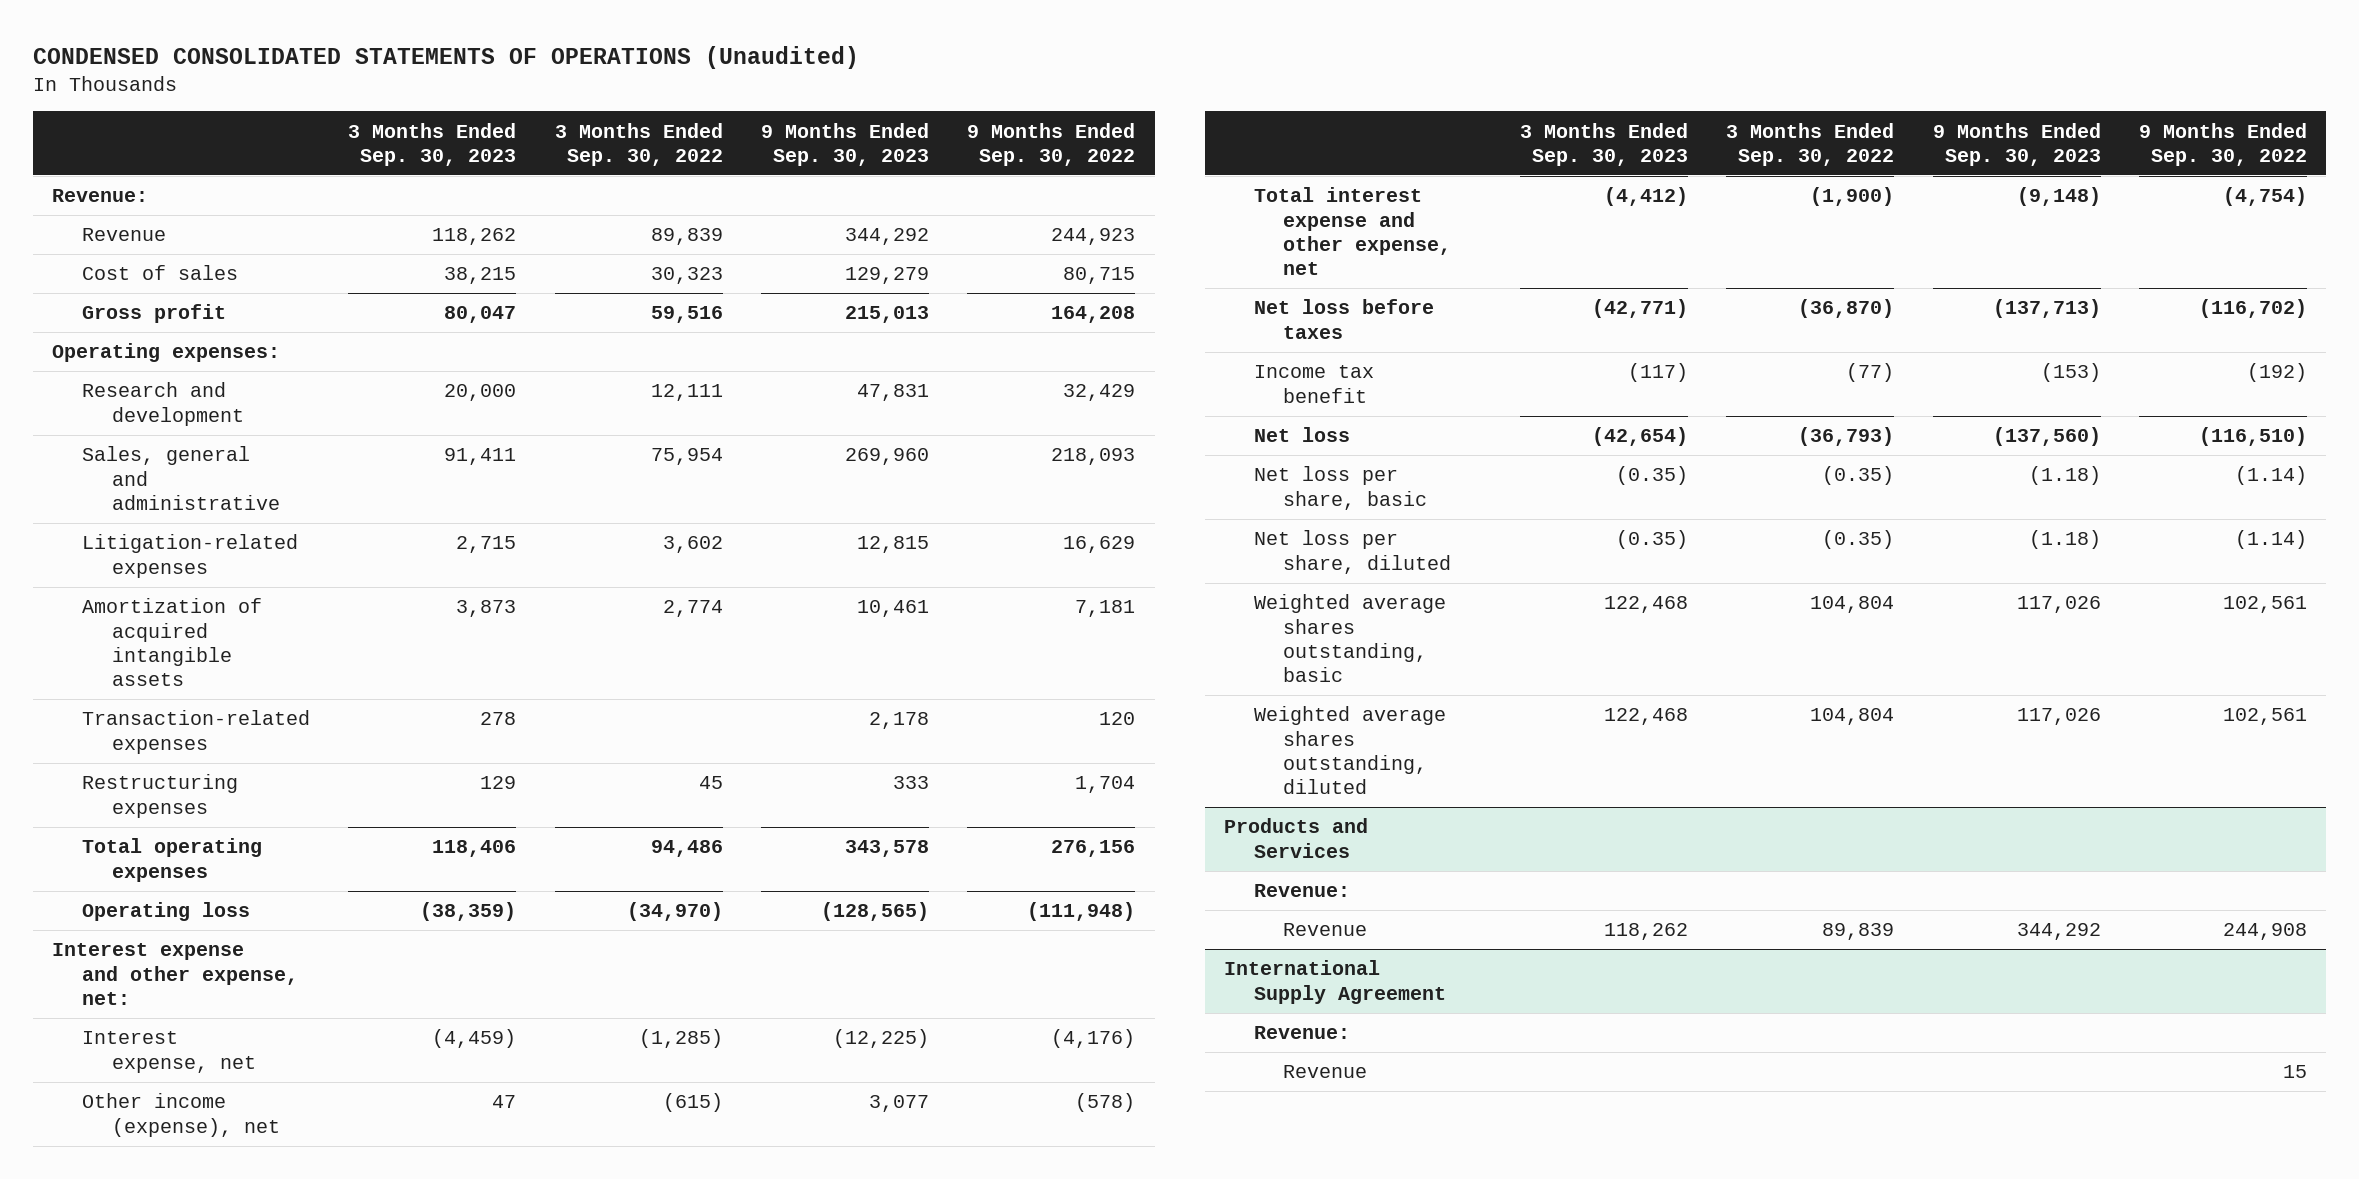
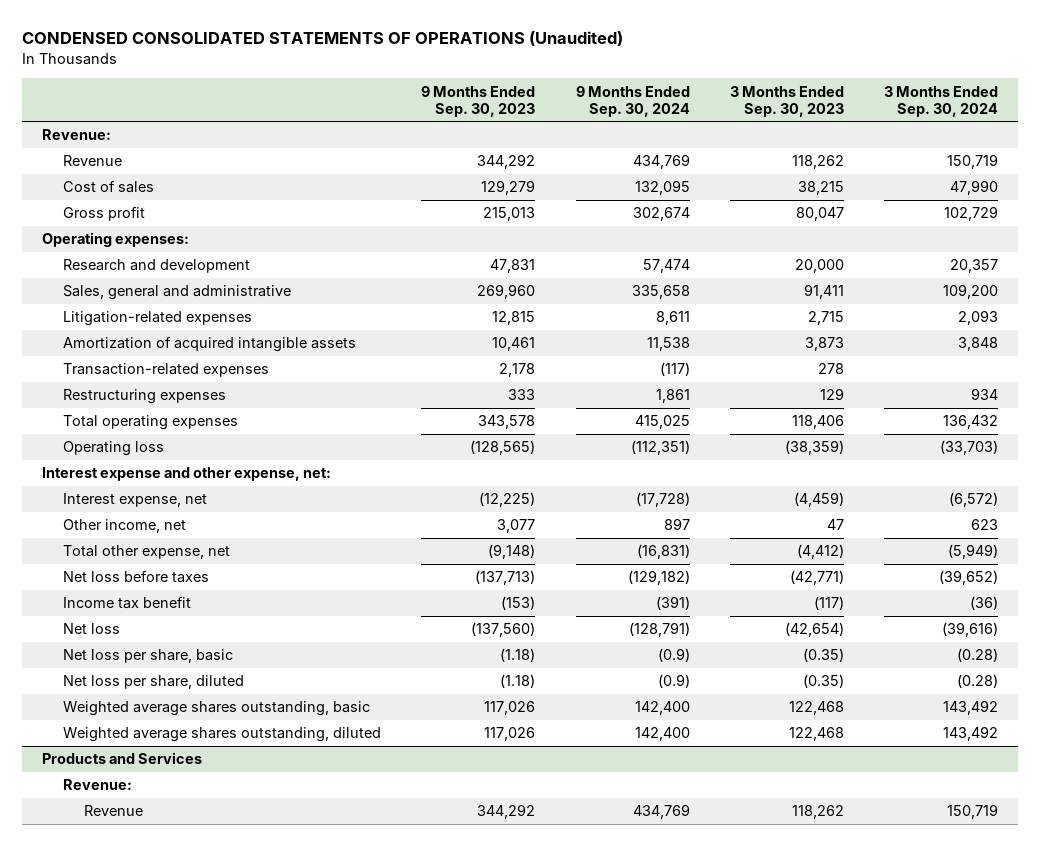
[554,122,723,167] 3 Months Ended Sep. 30, 2022 -> none
[967,122,1136,167] 9 Months Ended Sep. 30, 2022 -> none
none -> [575,85,690,117] 9 Months Ended Sep. 30, 2024
none -> [884,85,999,117] 3 Months Ended Sep. 30, 2024
[82,1093,280,1137] Other income (expense), net -> [63,519,187,534] Other income, net
[1253,187,1452,276] Total interest expense and other expense, net -> [63,545,231,560] Total other expense, net
[1223,960,1446,1004] International Supply Agreement -> none
[1253,1026,1350,1040] Revenue: -> none
[1283,1065,1368,1079] Revenue -> none

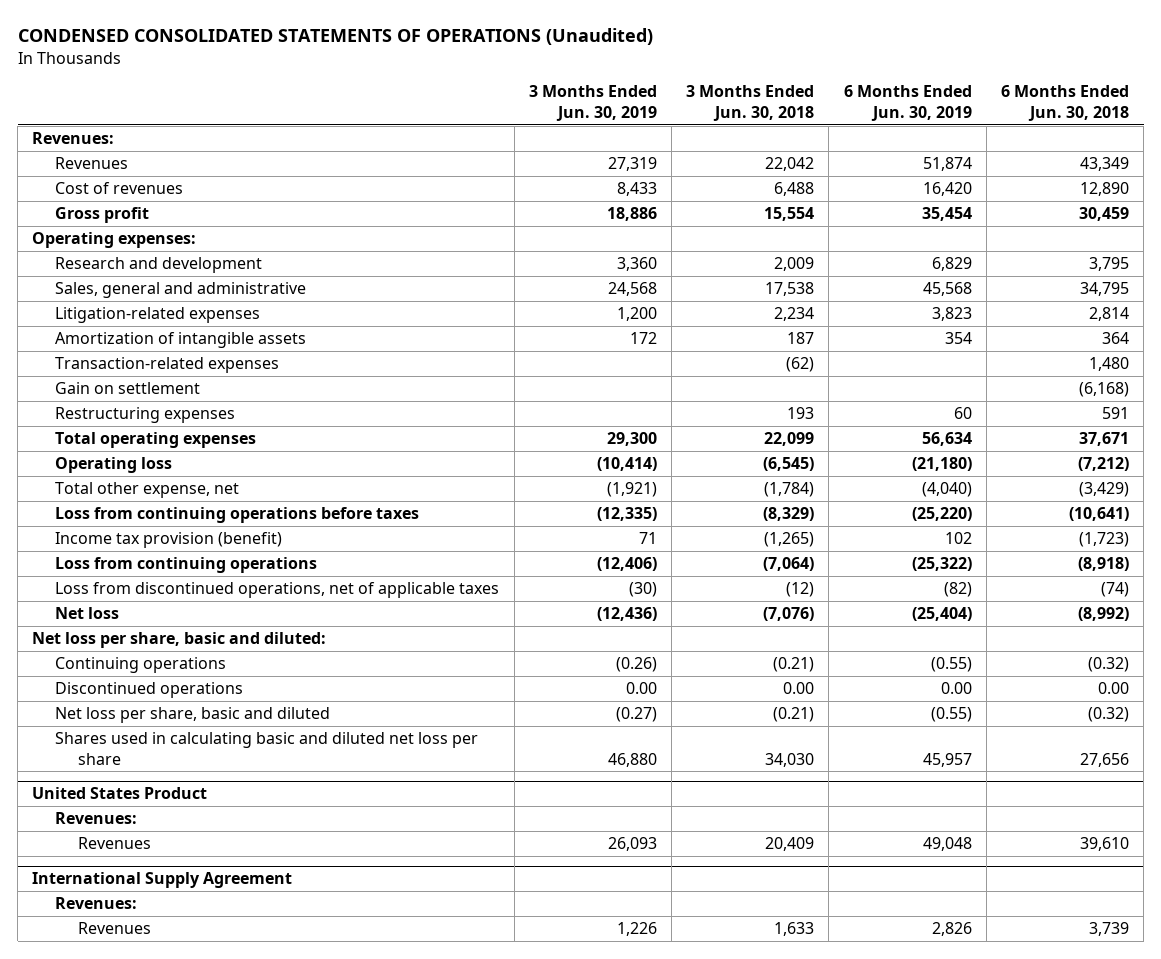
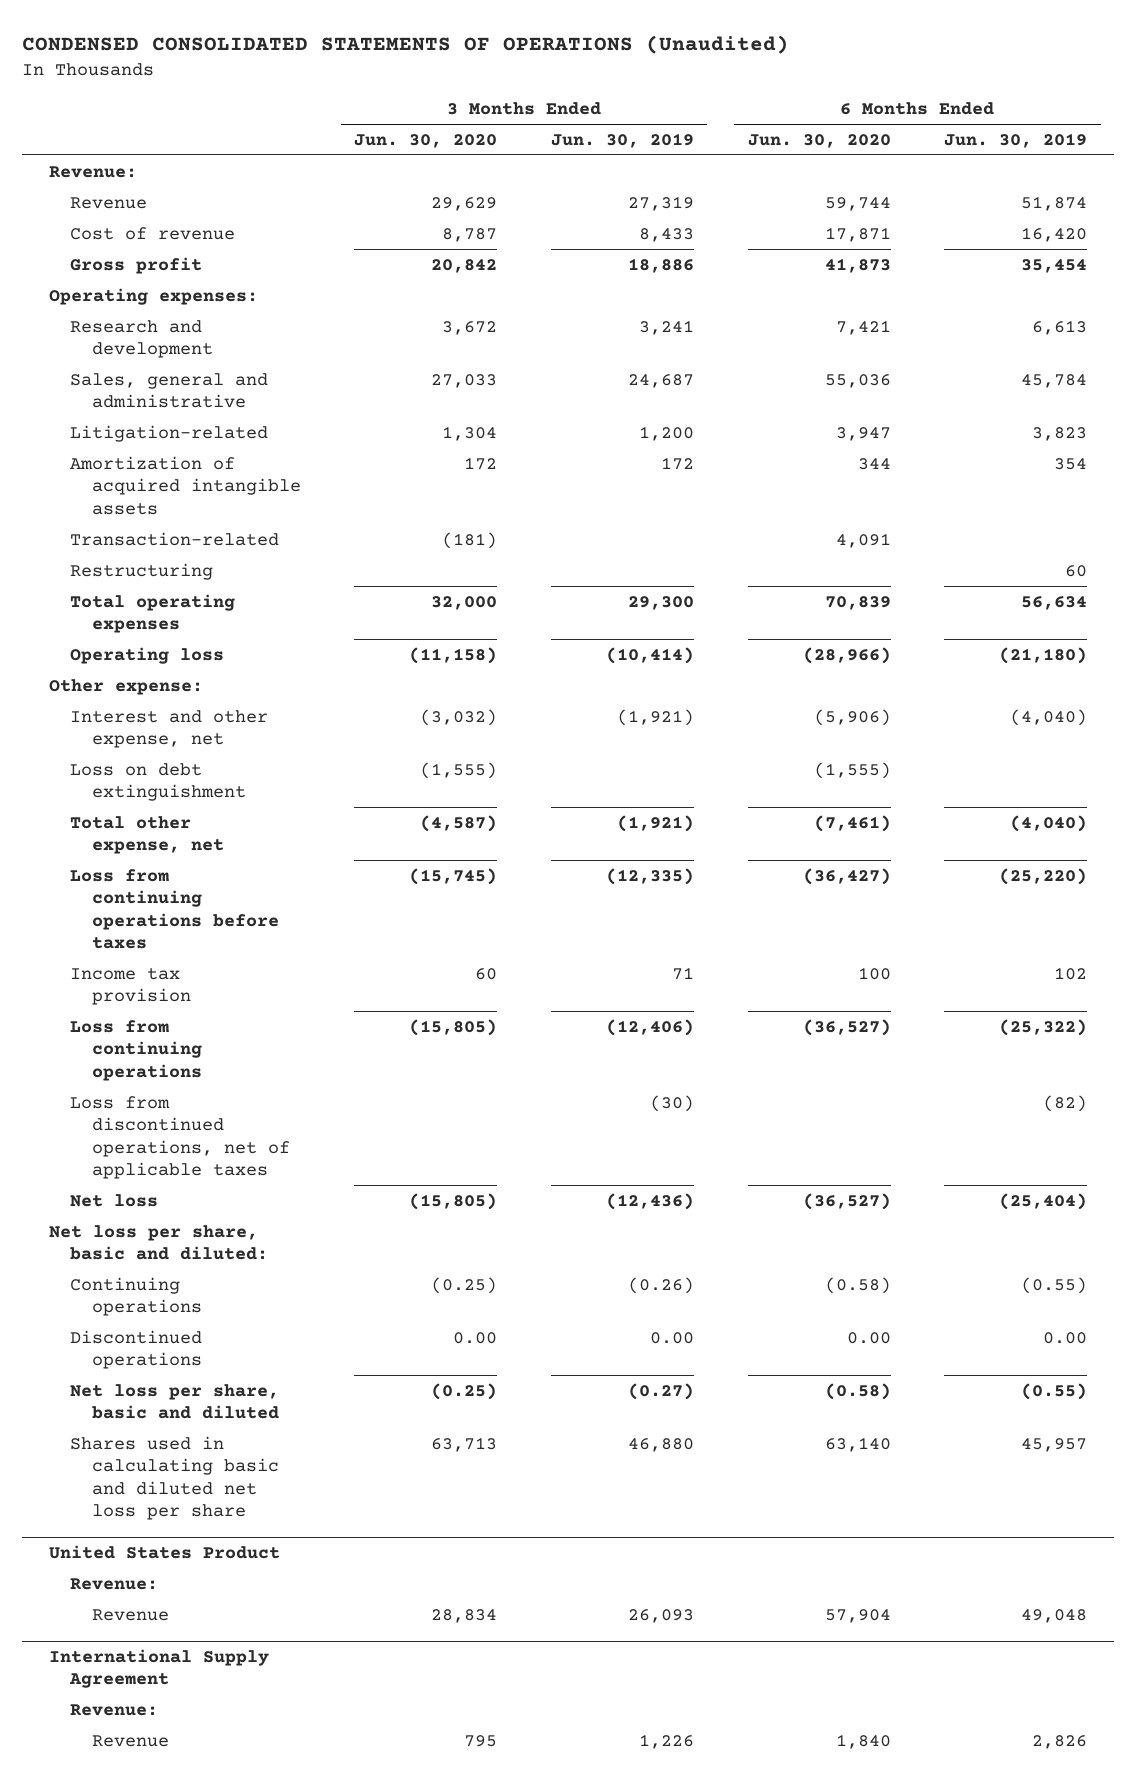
[686,85,815,121] 3 Months Ended Jun. 30, 2018 -> none
[1001,85,1130,121] 6 Months Ended Jun. 30, 2018 -> none
none -> [354,133,498,148] Jun. 30, 2020
none -> [747,133,891,148] Jun. 30, 2020
[32,132,115,145] Revenues: -> [48,165,137,178] Revenue:
[55,157,129,170] Revenues -> [70,196,148,209] Revenue
[55,182,184,195] Cost of revenues -> [70,226,236,240] Cost of revenue
[55,382,201,395] Gain on settlement -> none
[616,257,657,272] 3,360 -> [639,319,695,335] 3,241
[931,257,972,272] 6,829 -> [1032,319,1088,335] 6,613
[607,282,657,297] 24,568 -> [628,373,695,388] 24,687
[922,282,972,297] 45,568 -> [1021,373,1088,388] 45,784
[55,307,261,324] Litigation-related expenses -> [70,424,269,442] Litigation-related
[55,332,307,349] Amortization of intangible assets -> [70,455,301,515] Amortization of acquired intangible assets
[55,357,280,374] Transaction-related expenses -> [70,531,280,546] Transaction-related
[55,407,236,424] Restructuring expenses -> [70,562,214,580] Restructuring
none -> [48,678,203,695] Other expense:
none -> [70,709,269,749] Interest and other expense, net
none -> [70,762,246,802] Loss on debt extinguishment
[55,532,283,549] Income tax provision (benefit) -> [70,967,191,1006] Income tax provision
[55,812,138,825] Revenues: -> [70,1577,159,1590] Revenue:
[78,837,152,850] Revenues -> [91,1608,169,1621] Revenue
[55,897,138,910] Revenues: -> [70,1703,159,1716] Revenue:
[78,922,152,935] Revenues -> [91,1734,169,1747] Revenue

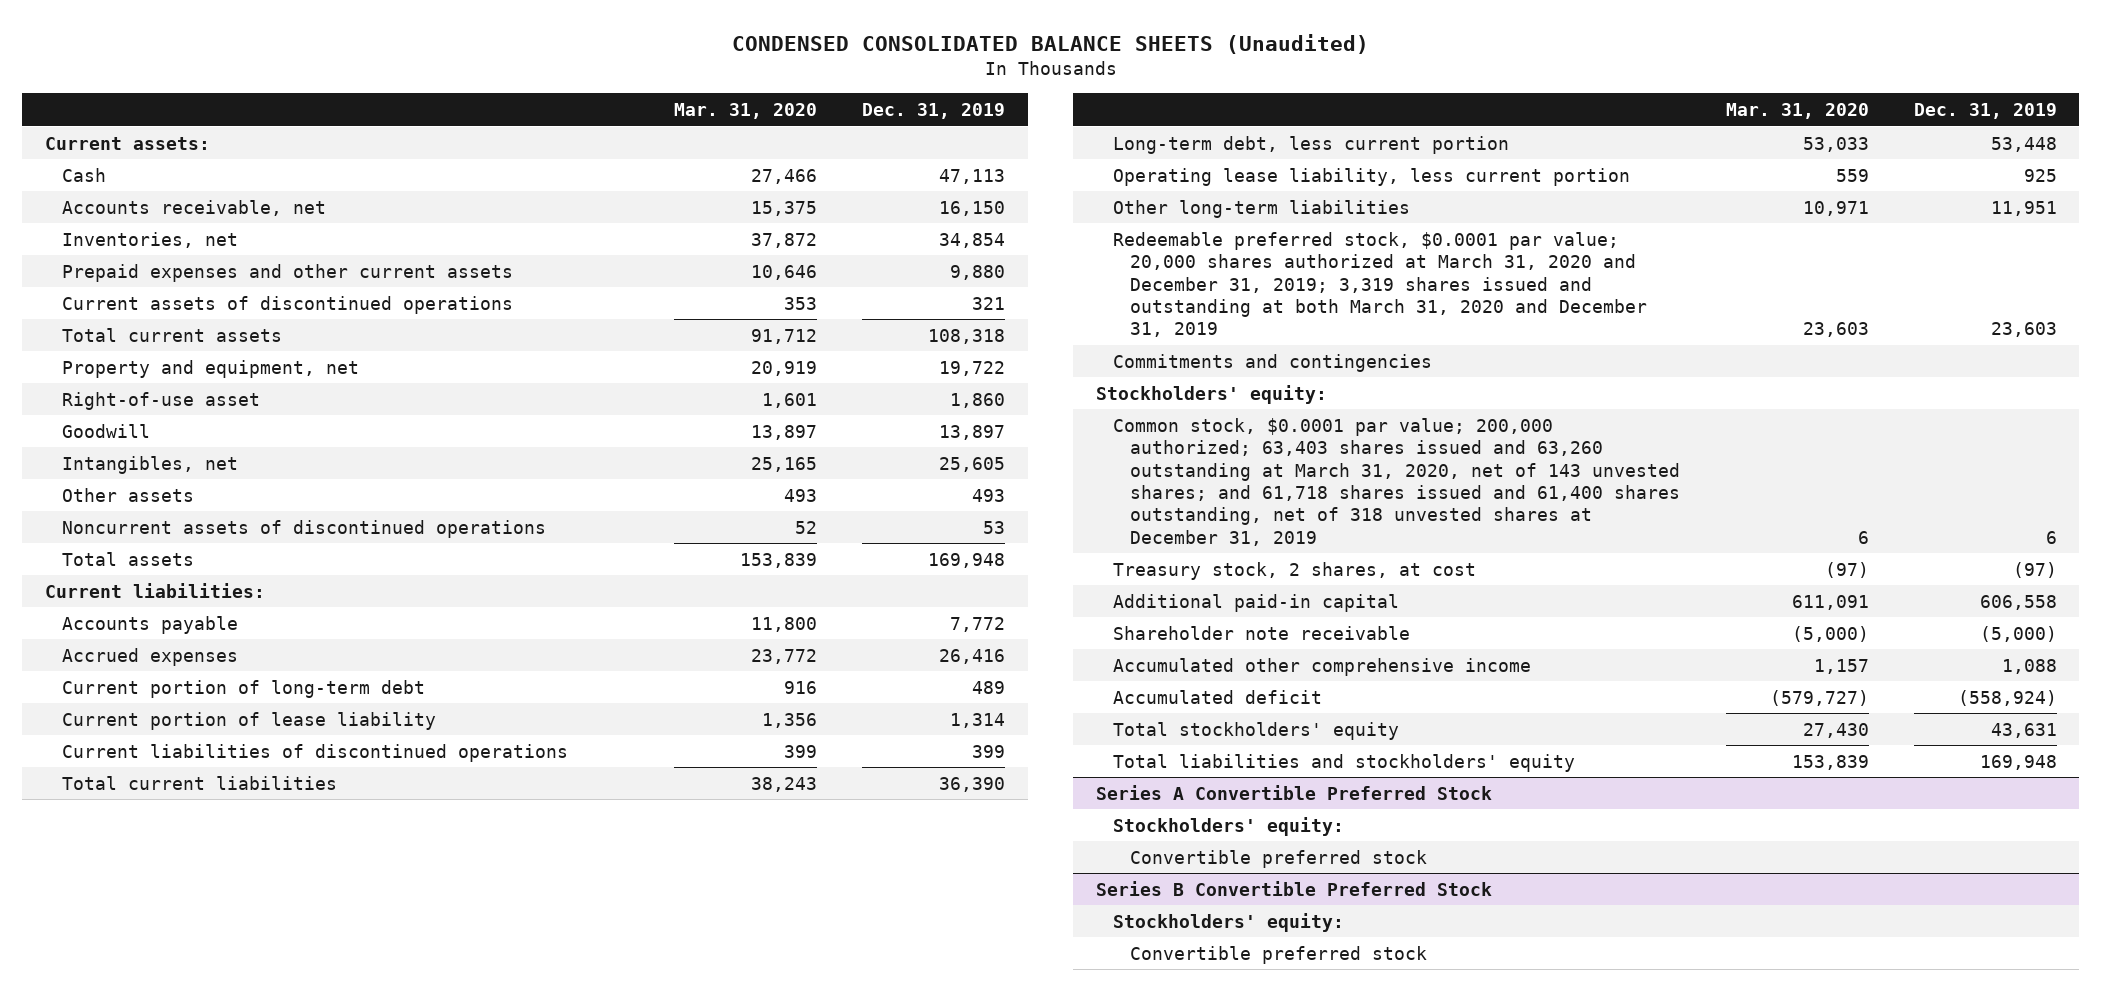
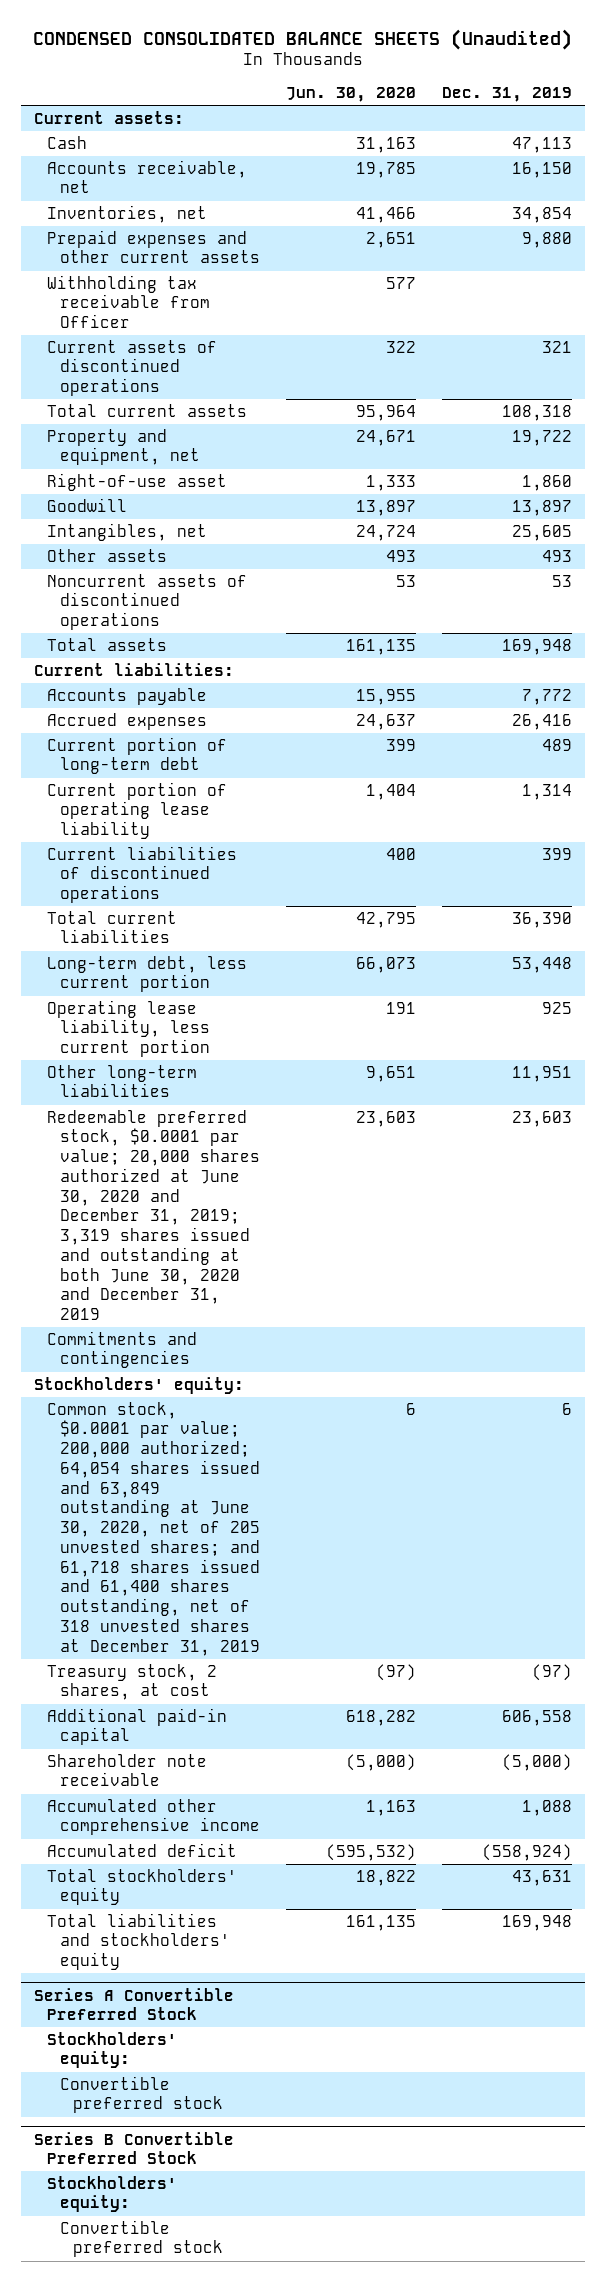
[674,103,818,120] Mar. 31, 2020 -> none
none -> [286,87,417,103] Jun. 30, 2020
none -> [46,274,211,329] Withholding tax receivable from Officer
[61,711,436,730] Current portion of lease liability -> [46,781,227,840] Current portion of operating lease liability
[1113,231,1648,338] Redeemable preferred stock, $0.0001 par value; 20,000 shares authorized at March 31, 2020 and December 31, 2019; 3,319 shares issued and outstanding at both March 31, 2020 and December 31, 2019 -> [46,1109,261,1321] Redeemable preferred stock, $0.0001 par value; 20,000 shares authorized at June 30, 2020 and December 31, 2019; 3,319 shares issued and outstanding at both June 30, 2020 and December 31, 2019
[1113,417,1681,546] Common stock, $0.0001 par value; 200,000 authorized; 63,403 shares issued and 63,260 outstanding at March 31, 2020, net of 143 unvested shares; and 61,718 shares issued and 61,400 shares outstanding, net of 318 unvested shares at December 31, 2019 -> [46,1401,261,1656] Common stock, $0.0001 par value; 200,000 authorized; 64,054 shares issued and 63,849 outstanding at June 30, 2020, net of 205 unvested shares; and 61,718 shares issued and 61,400 shares outstanding, net of 318 unvested shares at December 31, 2019

